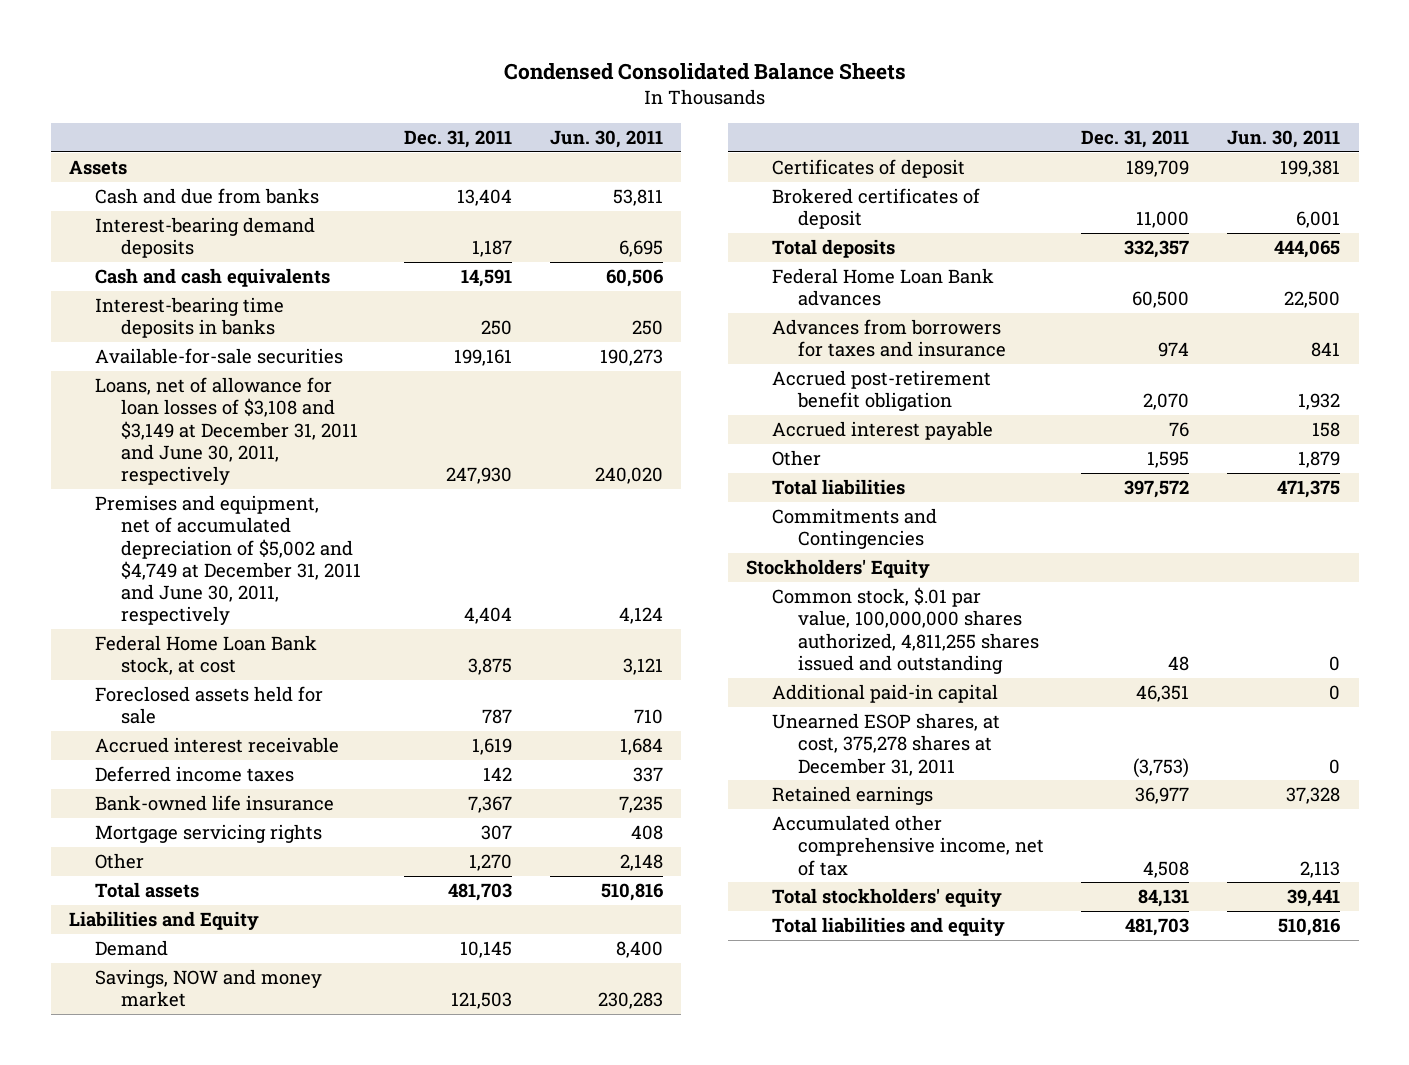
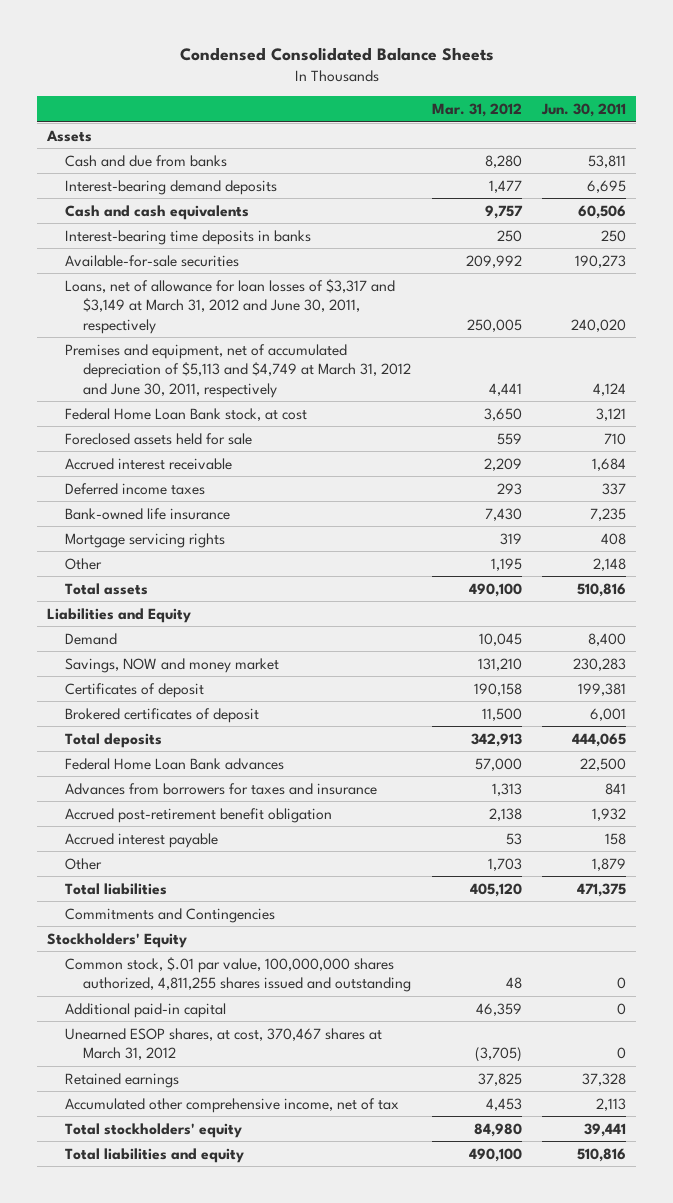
[404,129,513,148] Dec. 31, 2011 -> none
none -> [431,103,522,118] Mar. 31, 2012
[95,377,358,485] Loans, net of allowance for loan losses of $3,108 and $3,149 at December 31, 2011 and June 30, 2011, respectively -> [65,278,396,334] Loans, net of allowance for loan losses of $3,317 and $3,149 at March 31, 2012 and June 30, 2011, respectively
[95,495,361,625] Premises and equipment, net of accumulated depreciation of $5,002 and $4,749 at December 31, 2011 and June 30, 2011, respectively -> [65,343,412,398] Premises and equipment, net of accumulated depreciation of $5,113 and $4,749 at March 31, 2012 and June 30, 2011, respectively
[772,713,1001,776] Unearned ESOP shares, at cost, 375,278 shares at December 31, 2011 -> [65,1027,383,1061] Unearned ESOP shares, at cost, 370,467 shares at March 31, 2012

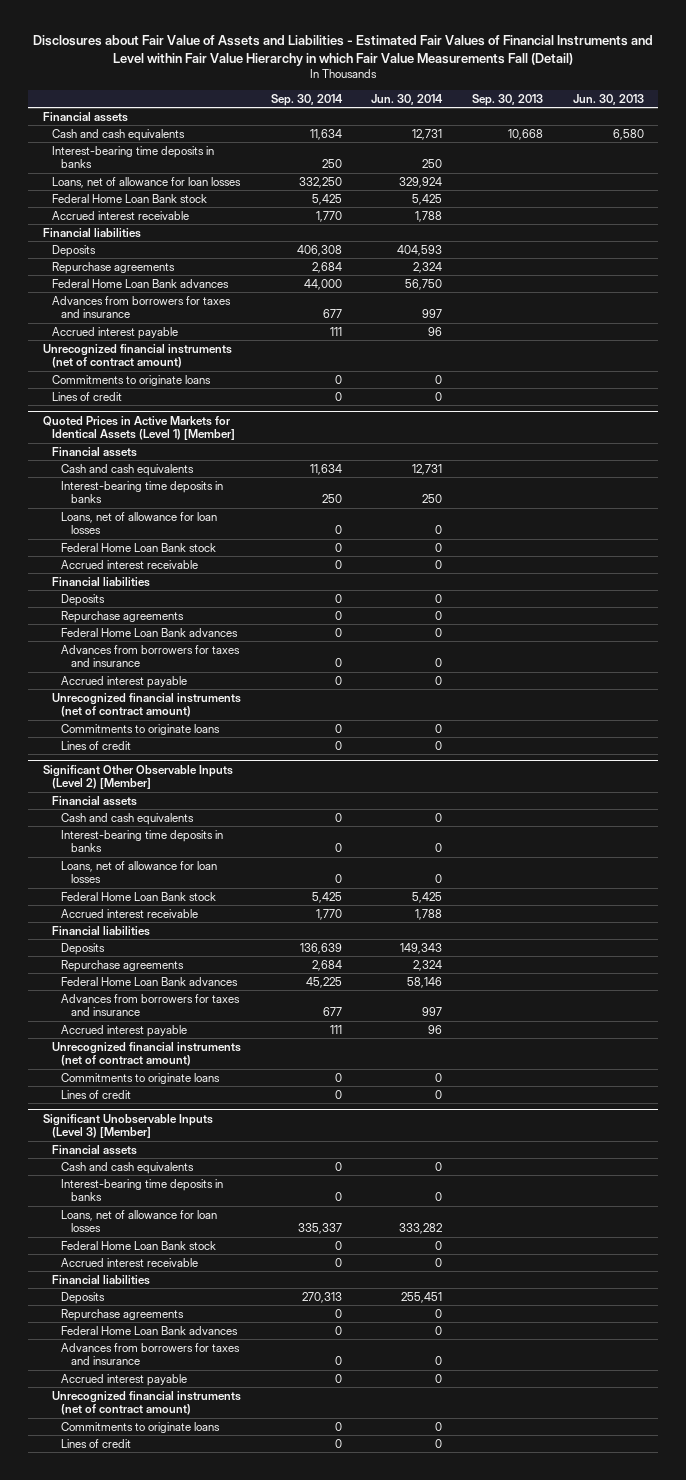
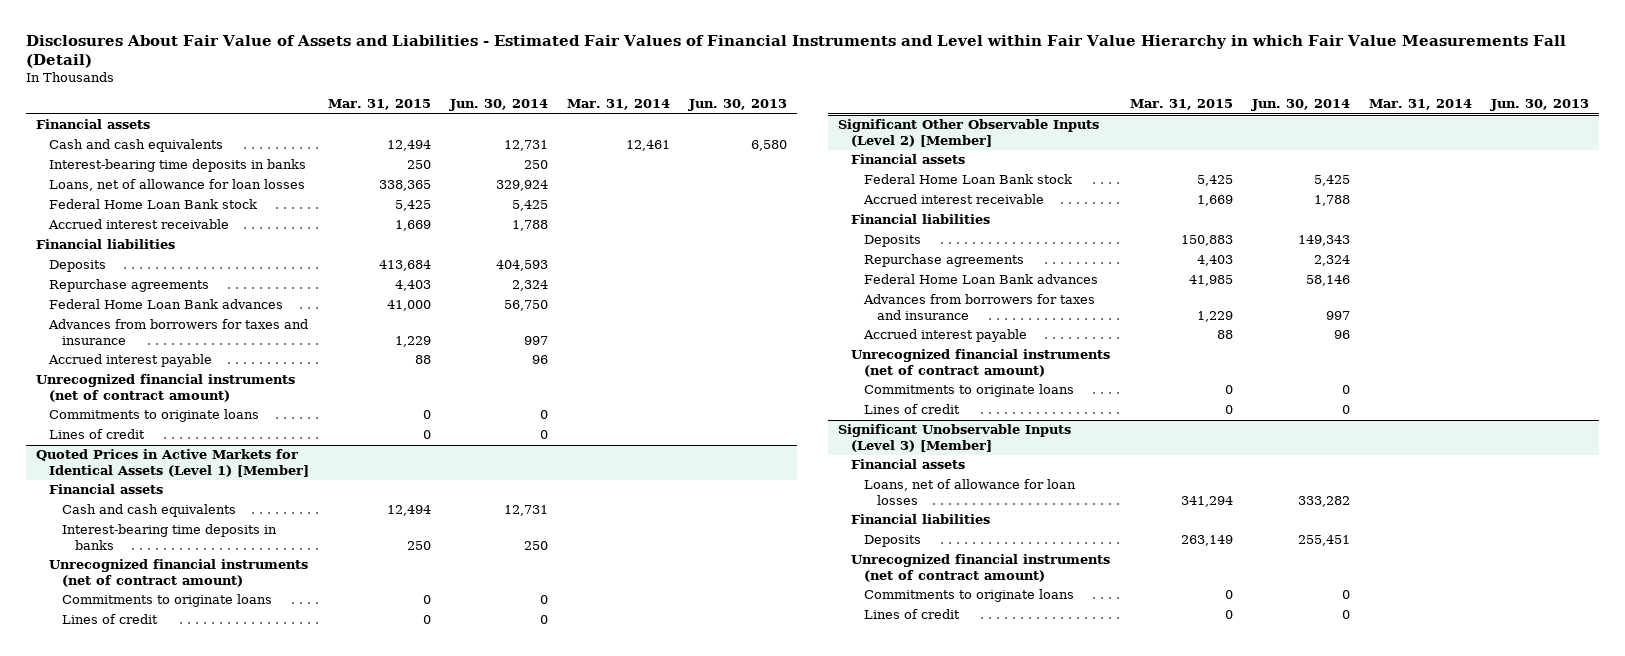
[33,35,654,67] Disclosures about Fair Value of Assets and Liabilities - Estimated Fair Values of Financial Instruments and Level within Fair Value Hierarchy in which Fair Value Measurements Fall (Detail) -> [26,34,1567,68] Disclosures About Fair Value of Assets and Liabilities - Estimated Fair Values of Financial Instruments and Level within Fair Value Hierarchy in which Fair Value Measurements Fall (Detail)
[270,93,343,106] Sep. 30, 2014 -> none
[471,93,543,106] Sep. 30, 2013 -> none
none -> [328,99,432,111] Mar. 31, 2015
none -> [567,99,671,111] Mar. 31, 2014
[61,511,218,535] Loans, net of allowance for loan losses -> none
[61,542,217,552] Federal Home Loan Bank stock -> none
[61,559,199,569] Accrued interest receivable -> none
[52,576,151,587] Financial liabilities -> none
[61,593,106,606] Deposits -> none
[61,610,185,623] Repurchase agreements -> none
[61,627,239,637] Federal Home Loan Bank advances -> none
[61,644,241,668] Advances from borrowers for taxes and insurance -> none
[61,675,188,688] Accrued interest payable -> none
[61,812,195,825] Cash and cash equivalents -> none
[61,829,224,853] Interest-bearing time deposits in banks -> none
[61,860,218,884] Loans, net of allowance for loan losses -> none
[61,1161,195,1174] Cash and cash equivalents -> none
[61,1178,224,1202] Interest-bearing time deposits in banks -> none
[61,1240,217,1250] Federal Home Loan Bank stock -> none
[61,1257,199,1267] Accrued interest receivable -> none
[61,1308,185,1321] Repurchase agreements -> none
[61,1325,239,1335] Federal Home Loan Bank advances -> none
[61,1342,241,1366] Advances from borrowers for taxes and insurance -> none
[61,1373,188,1386] Accrued interest payable -> none

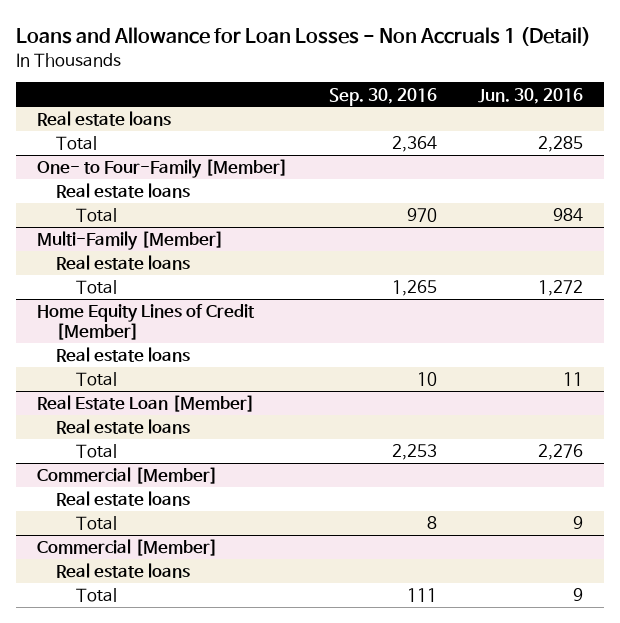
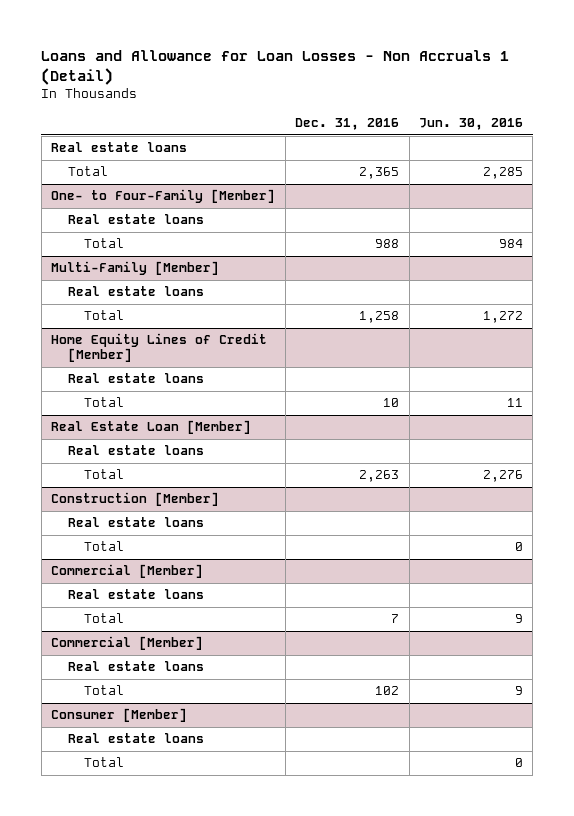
[329,87,438,106] Sep. 30, 2016 -> none
none -> [295,118,400,131] Dec. 31, 2016
none -> [51,492,220,507] Construction [Member]
none -> [67,517,204,528] Real estate loans
none -> [84,541,125,552] Total
none -> [51,708,188,723] Consumer [Member]
none -> [67,733,204,744] Real estate loans
none -> [84,757,125,768] Total

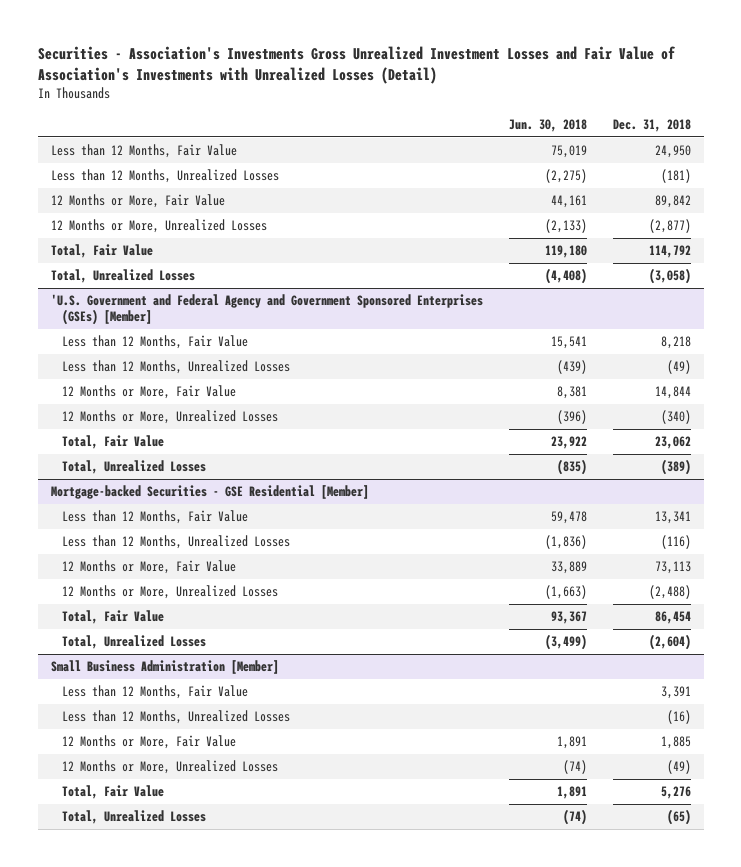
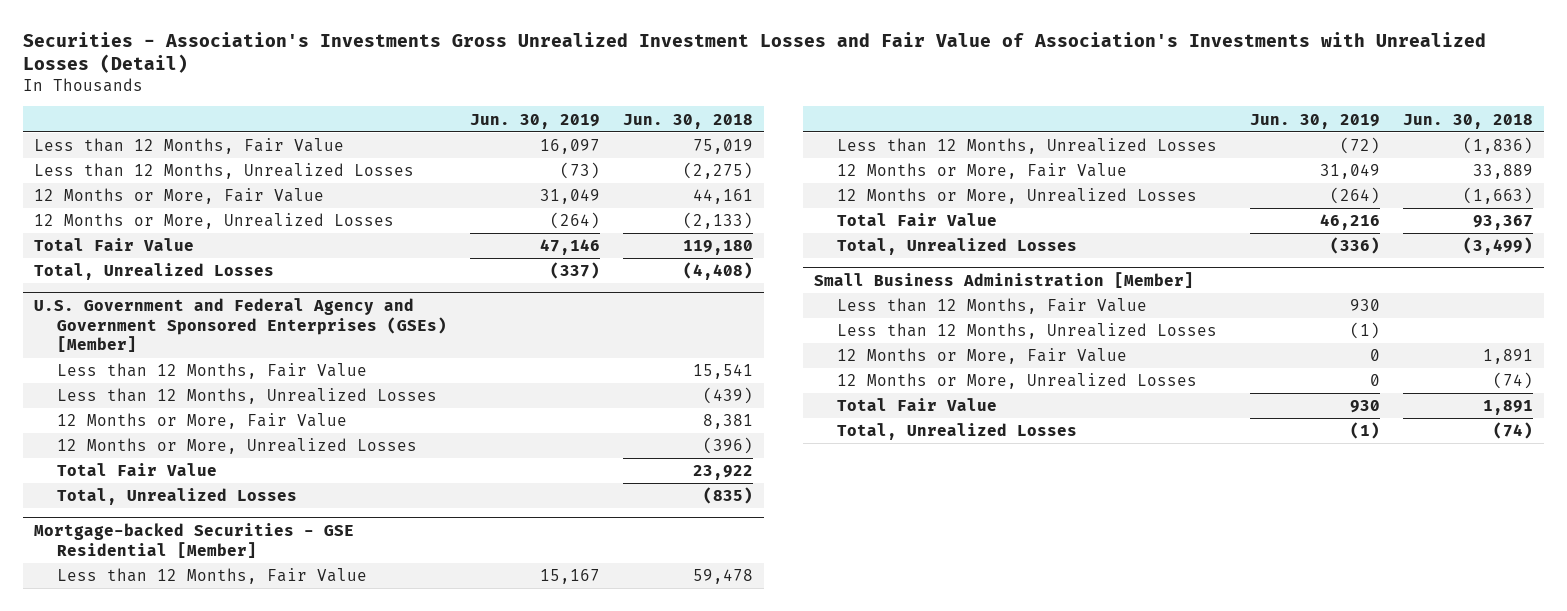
[612,119,691,133] Dec. 31, 2018 -> none
none -> [469,113,600,129] Jun. 30, 2019
[50,244,153,259] Total, Fair Value -> [34,238,195,252] Total Fair Value
[50,294,483,326] 'U.S. Government and Federal Agency and Government Sponsored Enterprises (GSEs) [Member] -> [34,297,447,353] U.S. Government and Federal Agency and Government Sponsored Enterprises (GSEs) [Member]
[62,435,165,450] Total, Fair Value -> [56,463,217,477] Total Fair Value
[62,610,165,625] Total, Fair Value -> [836,213,997,227] Total Fair Value
[62,785,165,800] Total, Fair Value -> [836,398,997,412] Total Fair Value

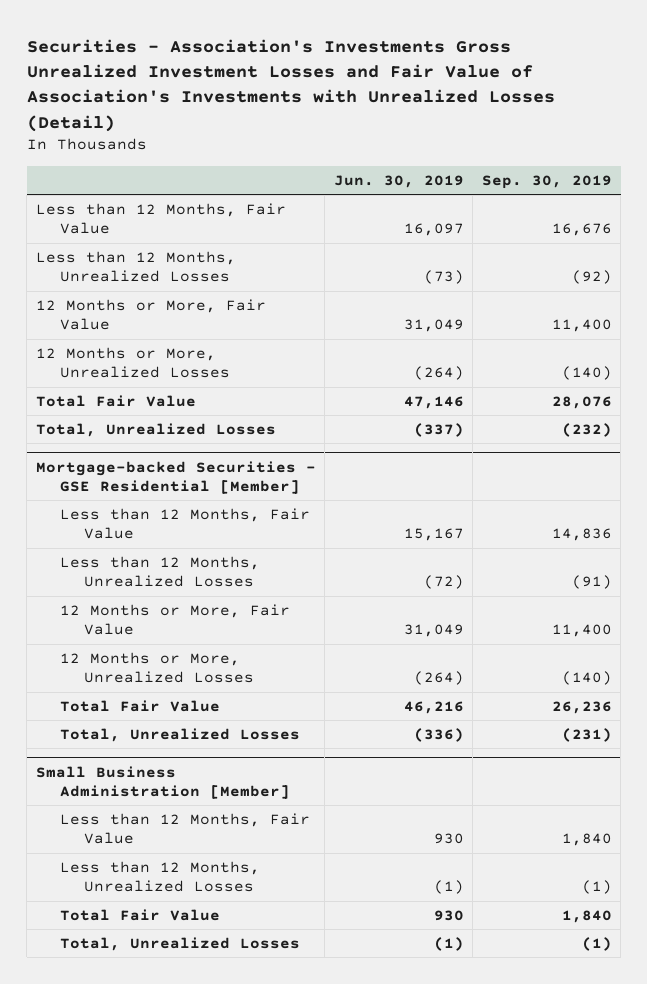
[622,113,753,129] Jun. 30, 2018 -> none
none -> [481,174,612,189] Sep. 30, 2019
[34,297,447,353] U.S. Government and Federal Agency and Government Sponsored Enterprises (GSEs) [Member] -> none
[56,363,367,380] Less than 12 Months, Fair Value -> none
[56,388,437,405] Less than 12 Months, Unrealized Losses -> none
[56,413,347,430] 12 Months or More, Fair Value -> none
[56,438,417,455] 12 Months or More, Unrealized Losses -> none
[56,463,217,477] Total Fair Value -> none
[56,488,297,506] Total, Unrealized Losses -> none
[836,348,1127,365] 12 Months or More, Fair Value -> none
[836,373,1197,390] 12 Months or More, Unrealized Losses -> none

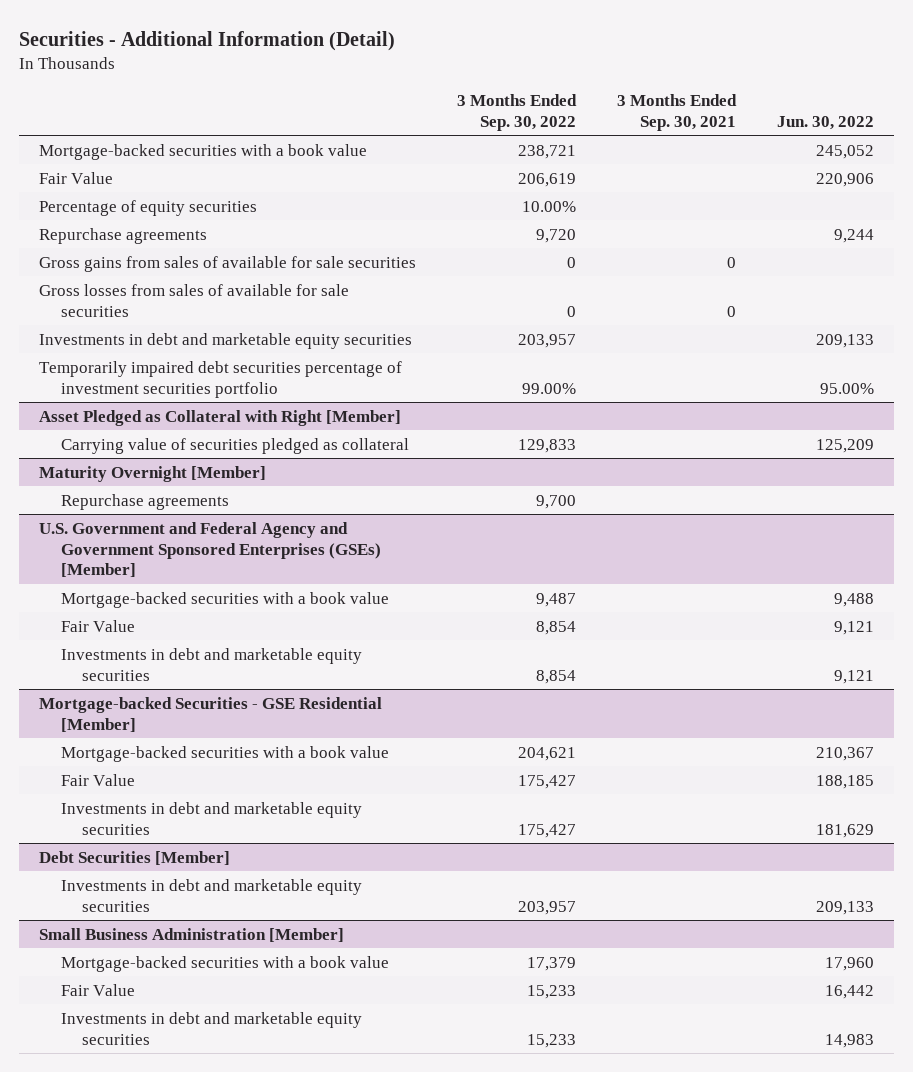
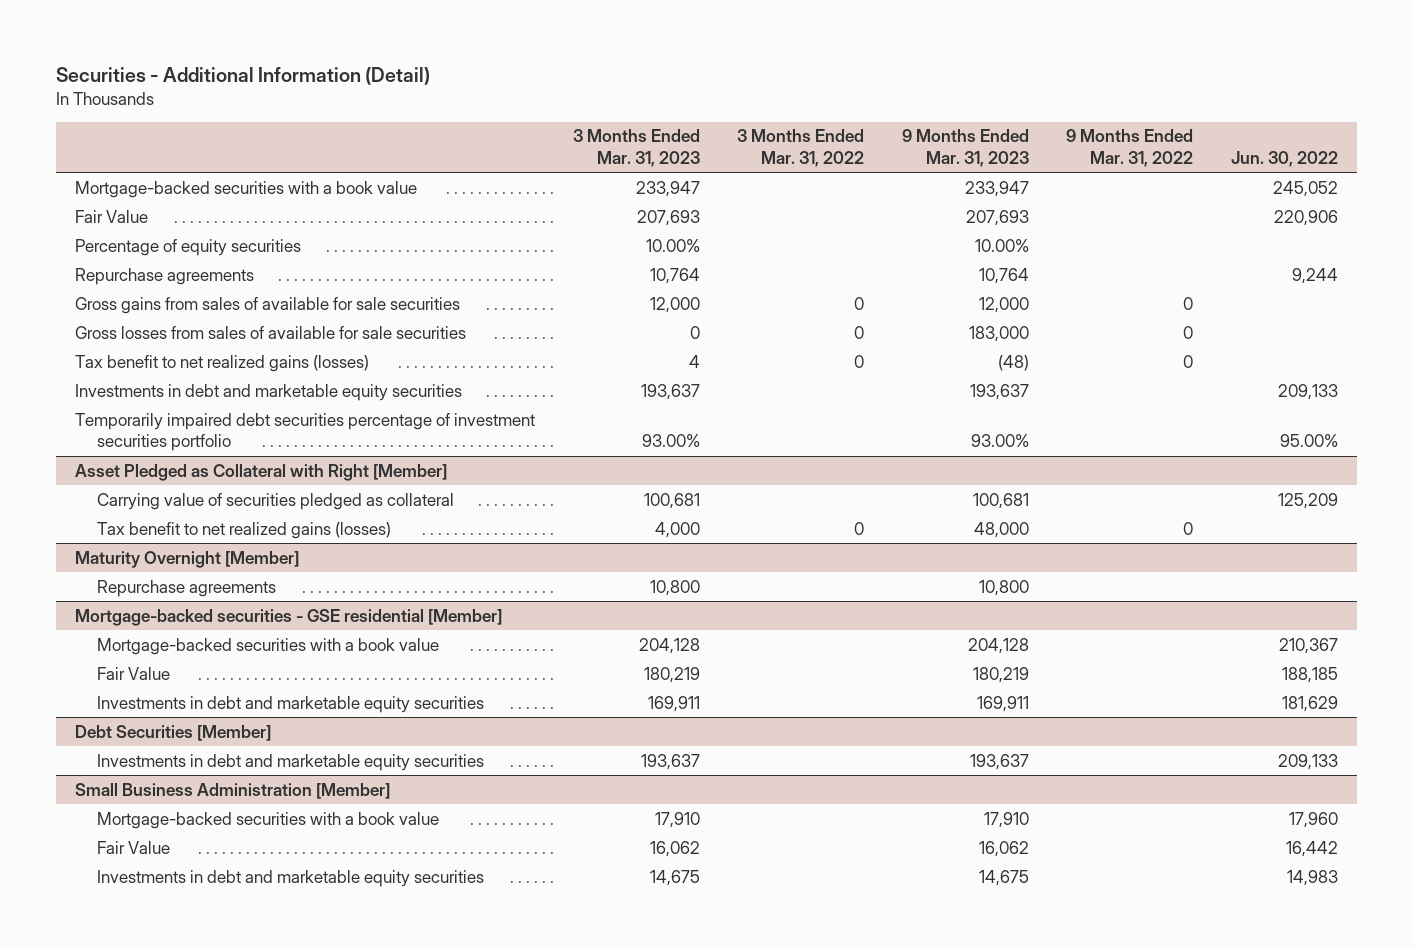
[457,93,578,131] 3 Months Ended Sep. 30, 2022 -> none
[616,93,737,131] 3 Months Ended Sep. 30, 2021 -> none
none -> [572,129,700,167] 3 Months Ended Mar. 31, 2023
none -> [737,129,865,167] 3 Months Ended Mar. 31, 2022
none -> [901,129,1029,167] 9 Months Ended Mar. 31, 2023
none -> [1066,129,1194,167] 9 Months Ended Mar. 31, 2022
none -> [74,354,369,372] Tax benefit to net realized gains (losses)
none -> [97,521,392,539] Tax benefit to net realized gains (losses)
[39,521,381,578] U.S. Government and Federal Agency and Government Sponsored Enterprises (GSEs) [Member] -> none
[60,591,389,608] Mortgage-backed securities with a book value -> none
[60,619,135,632] Fair Value -> none
[60,647,362,681] Investments in debt and marketable equity securities -> none
[39,696,383,732] Mortgage-backed Securities - GSE Residential [Member] -> [74,608,502,626] Mortgage-backed securities - GSE residential [Member]

